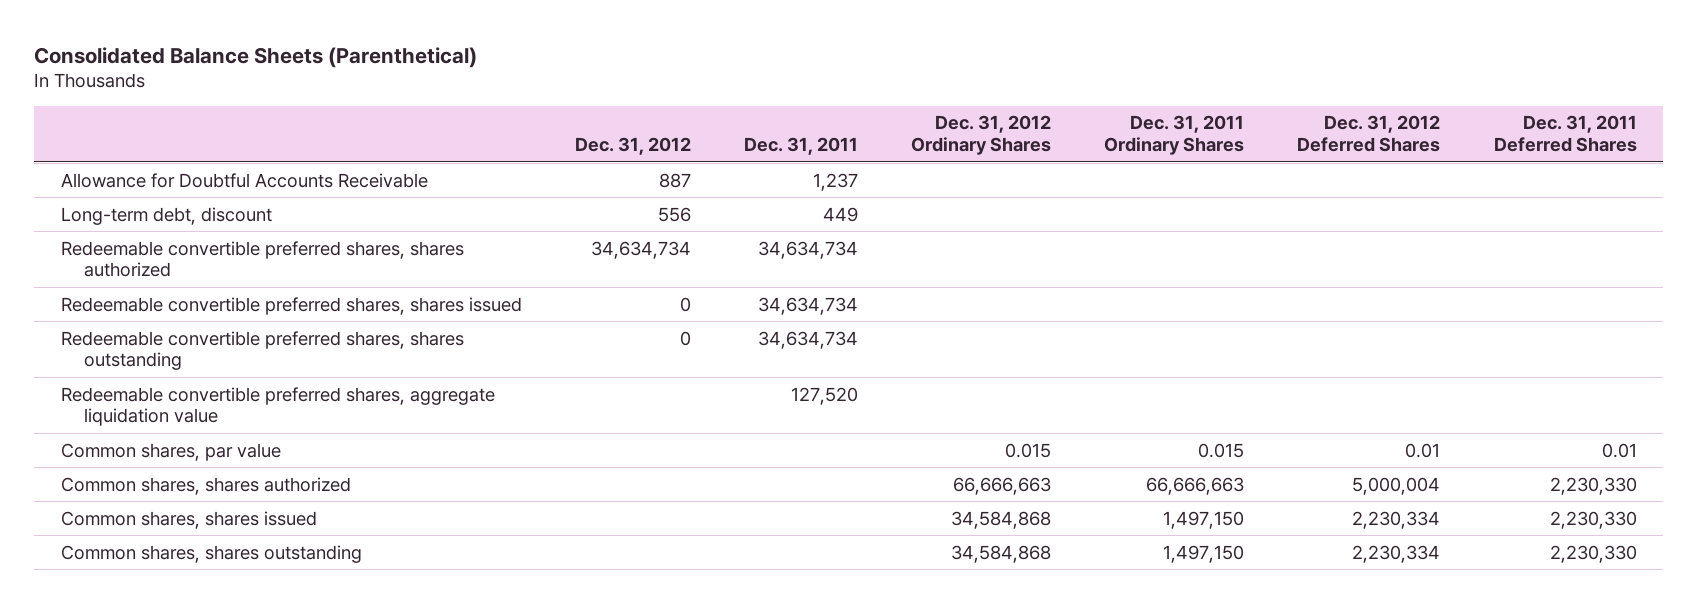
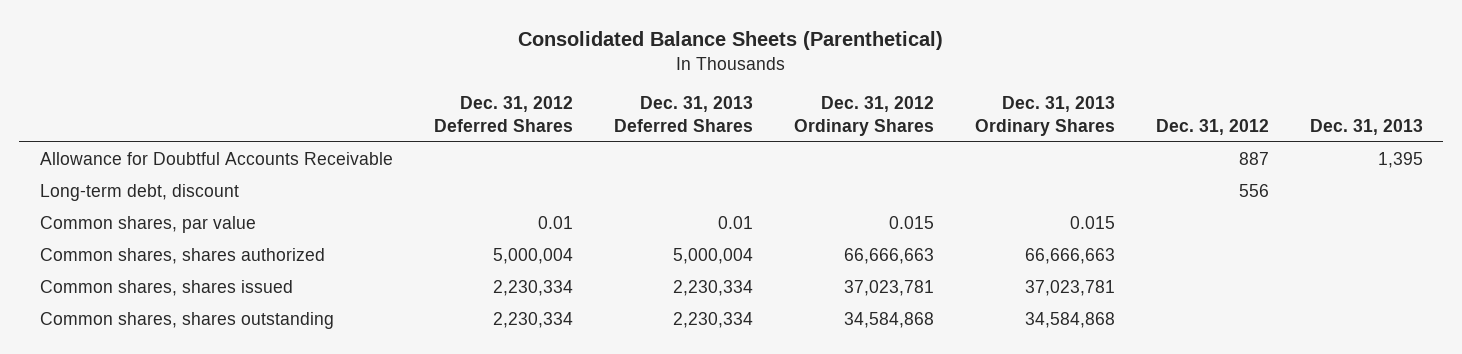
[744,137,859,156] Dec. 31, 2011 -> none
[1104,115,1245,156] Dec. 31, 2011 Ordinary Shares -> none
[1493,115,1637,153] Dec. 31, 2011 Deferred Shares -> none
none -> [613,96,753,132] Dec. 31, 2013 Deferred Shares
none -> [974,96,1115,136] Dec. 31, 2013 Ordinary Shares
none -> [1309,118,1423,135] Dec. 31, 2013
[60,240,464,278] Redeemable convertible preferred shares, shares authorized -> none
[60,296,522,315] Redeemable convertible preferred shares, shares issued -> none
[60,330,464,371] Redeemable convertible preferred shares, shares outstanding -> none
[60,386,495,427] Redeemable convertible preferred shares, aggregate liquidation value -> none
[951,510,1052,529] 34,584,868 -> [843,279,934,296] 37,023,781

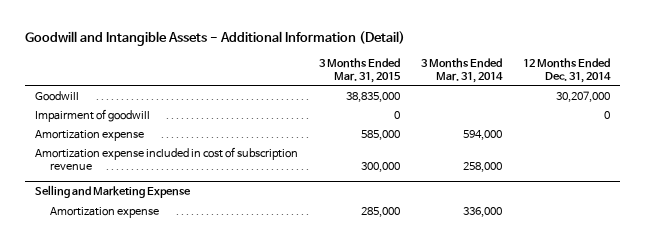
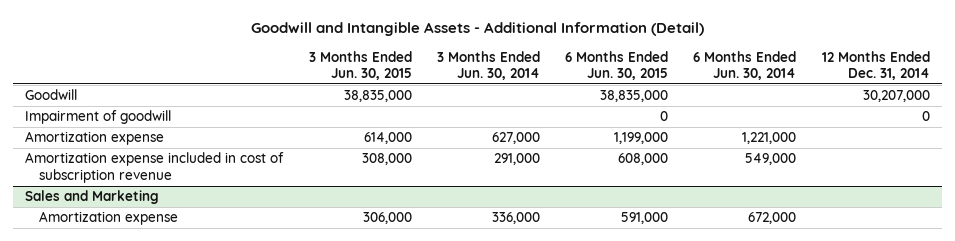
[318,57,401,83] 3 Months Ended Mar. 31, 2015 -> none
[420,57,503,83] 3 Months Ended Mar. 31, 2014 -> none
none -> [308,50,412,81] 3 Months Ended Jun. 30, 2015
none -> [436,50,540,81] 3 Months Ended Jun. 30, 2014
none -> [565,50,669,81] 6 Months Ended Jun. 30, 2015
none -> [693,50,797,81] 6 Months Ended Jun. 30, 2014
[35,185,192,199] Selling and Marketing Expense -> [25,190,160,205] Sales and Marketing

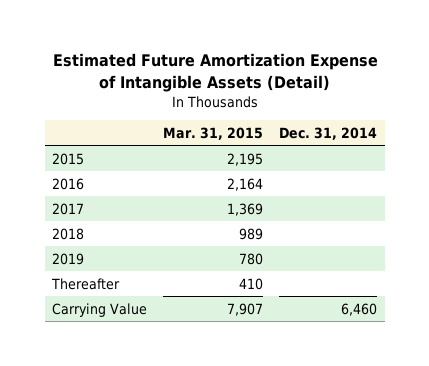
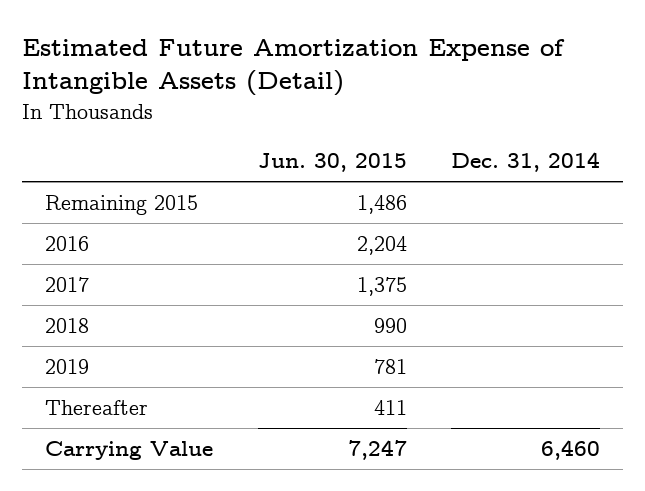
[162,127,263,141] Mar. 31, 2015 -> none
none -> [257,153,407,173] Jun. 30, 2015
[52,152,85,165] 2015 -> [44,194,198,215] Remaining 2015

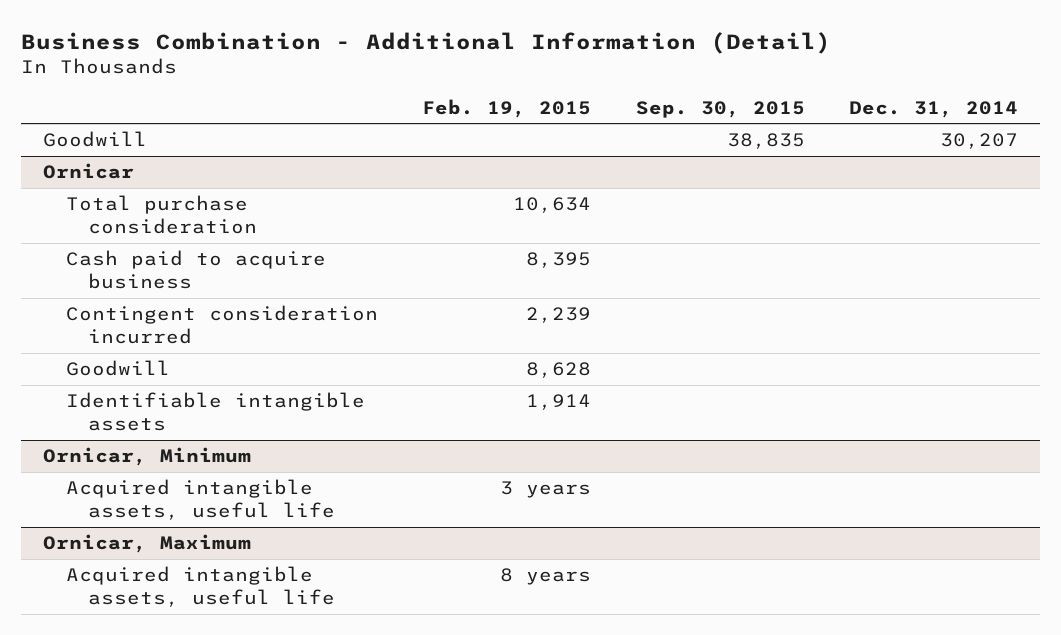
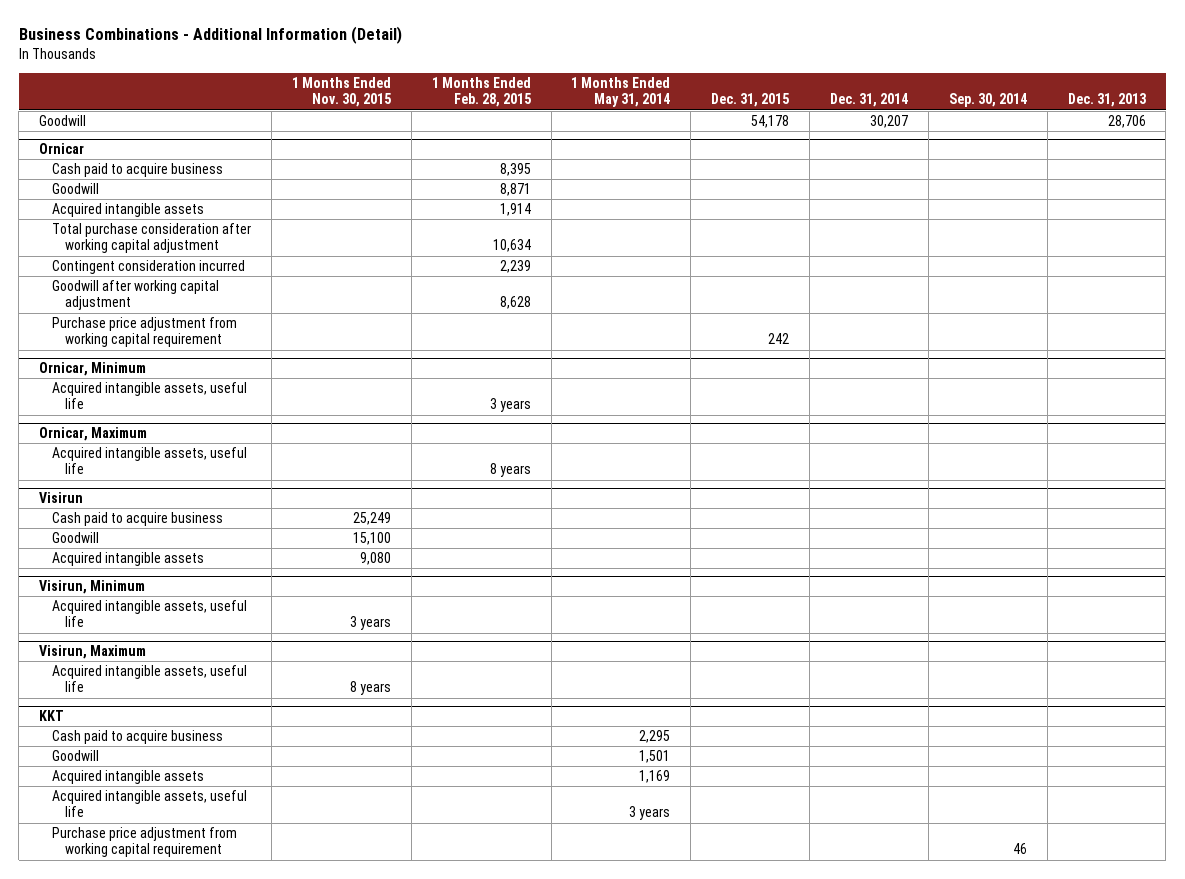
[20,31,831,54] Business Combination - Additional Information (Detail) -> [18,26,402,45] Business Combinations - Additional Information (Detail)
[422,98,592,118] Feb. 19, 2015 -> none
[635,100,805,118] Sep. 30, 2015 -> none
none -> [291,77,391,108] 1 Months Ended Nov. 30, 2015
none -> [431,77,531,108] 1 Months Ended Feb. 28, 2015
none -> [571,77,671,108] 1 Months Ended May 31, 2014
none -> [711,93,790,108] Dec. 31, 2015
none -> [948,93,1027,108] Sep. 30, 2014
none -> [1067,93,1146,108] Dec. 31, 2013
[65,195,258,235] Total purchase consideration -> none
[65,392,365,432] Identifiable intangible assets -> [52,203,205,218] Acquired intangible assets
none -> [52,223,252,254] Total purchase consideration after working capital adjustment
[65,305,378,345] Contingent consideration incurred -> [52,260,246,275] Contingent consideration incurred
none -> [52,280,220,311] Goodwill after working capital adjustment
none -> [52,317,238,348] Purchase price adjustment from working capital requirement
none -> [39,492,84,504] Visirun
none -> [52,512,224,527] Cash paid to acquire business
none -> [52,532,100,544] Goodwill
none -> [52,552,205,567] Acquired intangible assets
none -> [39,580,146,595] Visirun, Minimum
none -> [52,600,248,628] Acquired intangible assets, useful life
none -> [39,645,147,660] Visirun, Maximum
none -> [52,665,248,693] Acquired intangible assets, useful life
none -> [39,710,65,722] KKT
none -> [52,730,224,745] Cash paid to acquire business
none -> [52,750,100,762] Goodwill
none -> [52,770,205,785] Acquired intangible assets
none -> [52,790,248,818] Acquired intangible assets, useful life
none -> [52,827,238,858] Purchase price adjustment from working capital requirement

